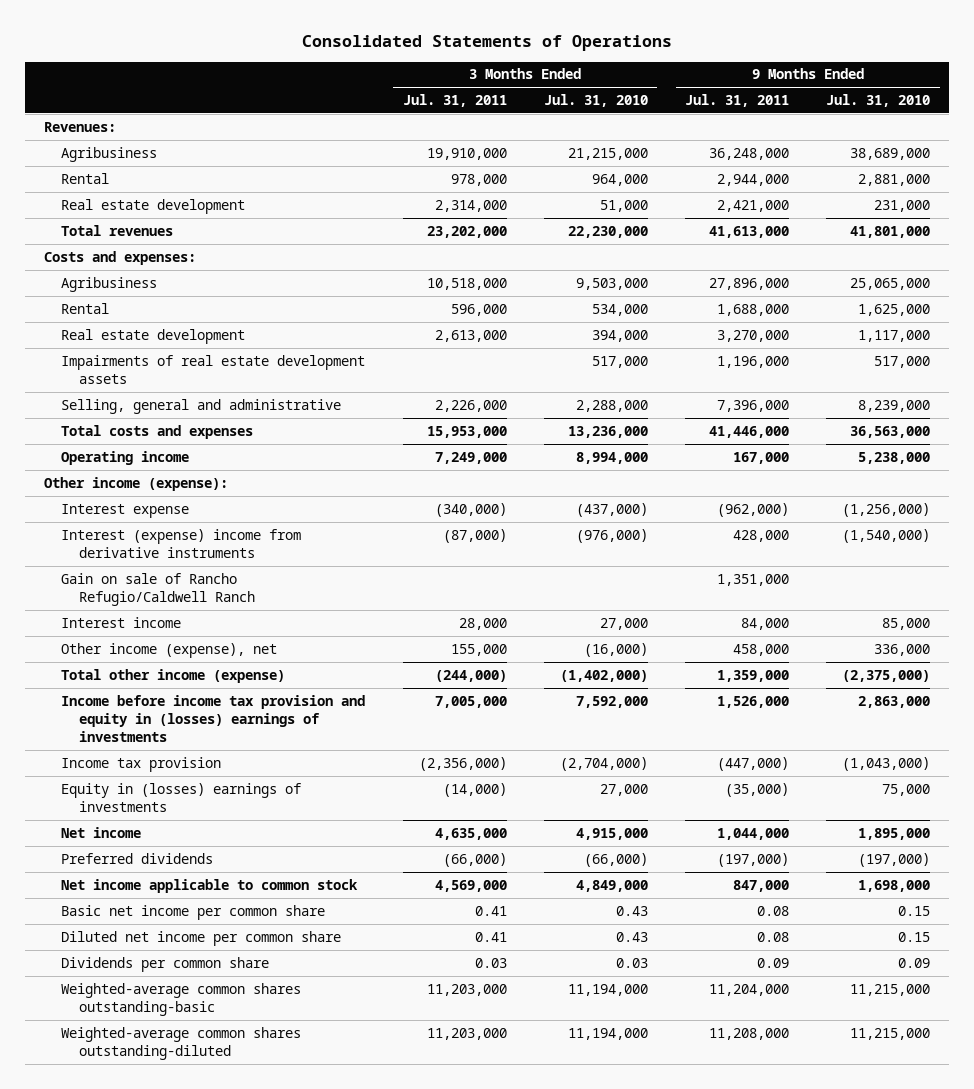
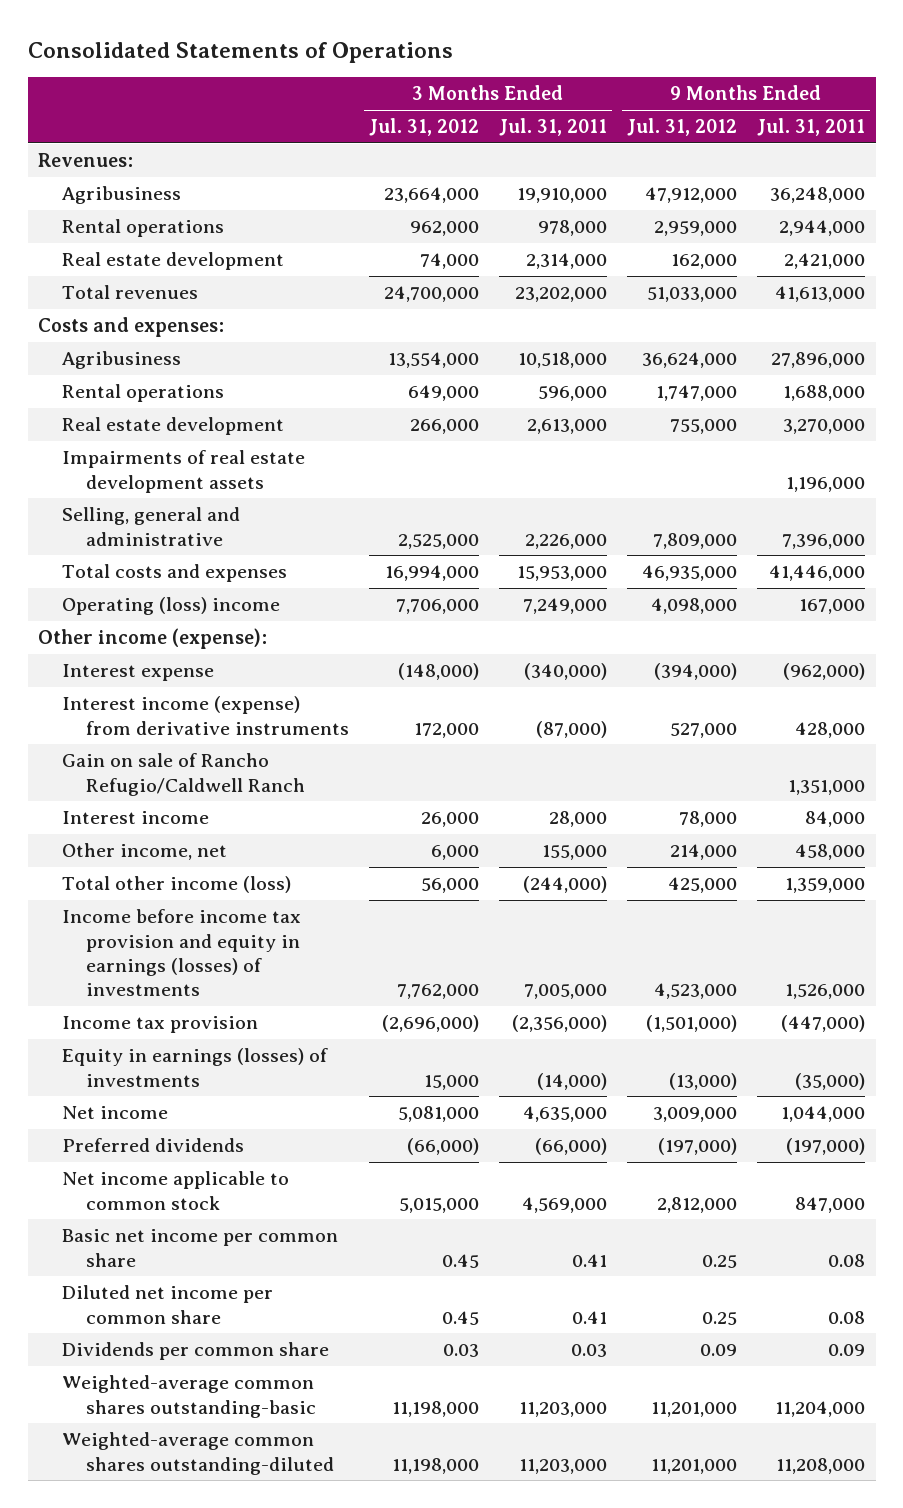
[543,94,648,108] Jul. 31, 2010 -> none
[826,94,931,108] Jul. 31, 2010 -> none
none -> [368,118,479,137] Jul. 31, 2012
none -> [627,118,738,137] Jul. 31, 2012
[61,172,110,184] Rental -> [61,219,224,238] Rental operations
[61,302,110,314] Rental -> [61,384,224,403] Rental operations
[61,450,190,465] Operating income -> [61,597,280,616] Operating (loss) income
[61,528,302,559] Interest (expense) income from derivative instruments -> [61,696,349,735] Interest income (expense) from derivative instruments
[61,642,278,658] Other income (expense), net -> [61,843,227,861] Other income, net
[61,668,286,683] Total other income (expense) -> [61,876,291,894] Total other income (loss)
[61,694,366,743] Income before income tax provision and equity in (losses) earnings of investments -> [61,909,301,997] Income before income tax provision and equity in earnings (losses) of investments
[61,782,302,813] Equity in (losses) earnings of investments -> [61,1048,328,1087] Equity in earnings (losses) of investments

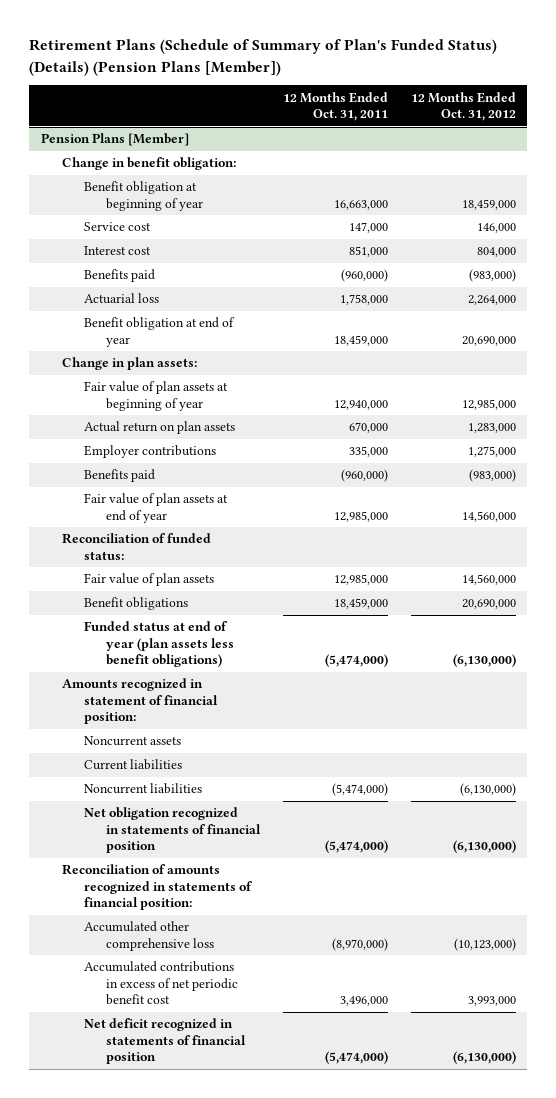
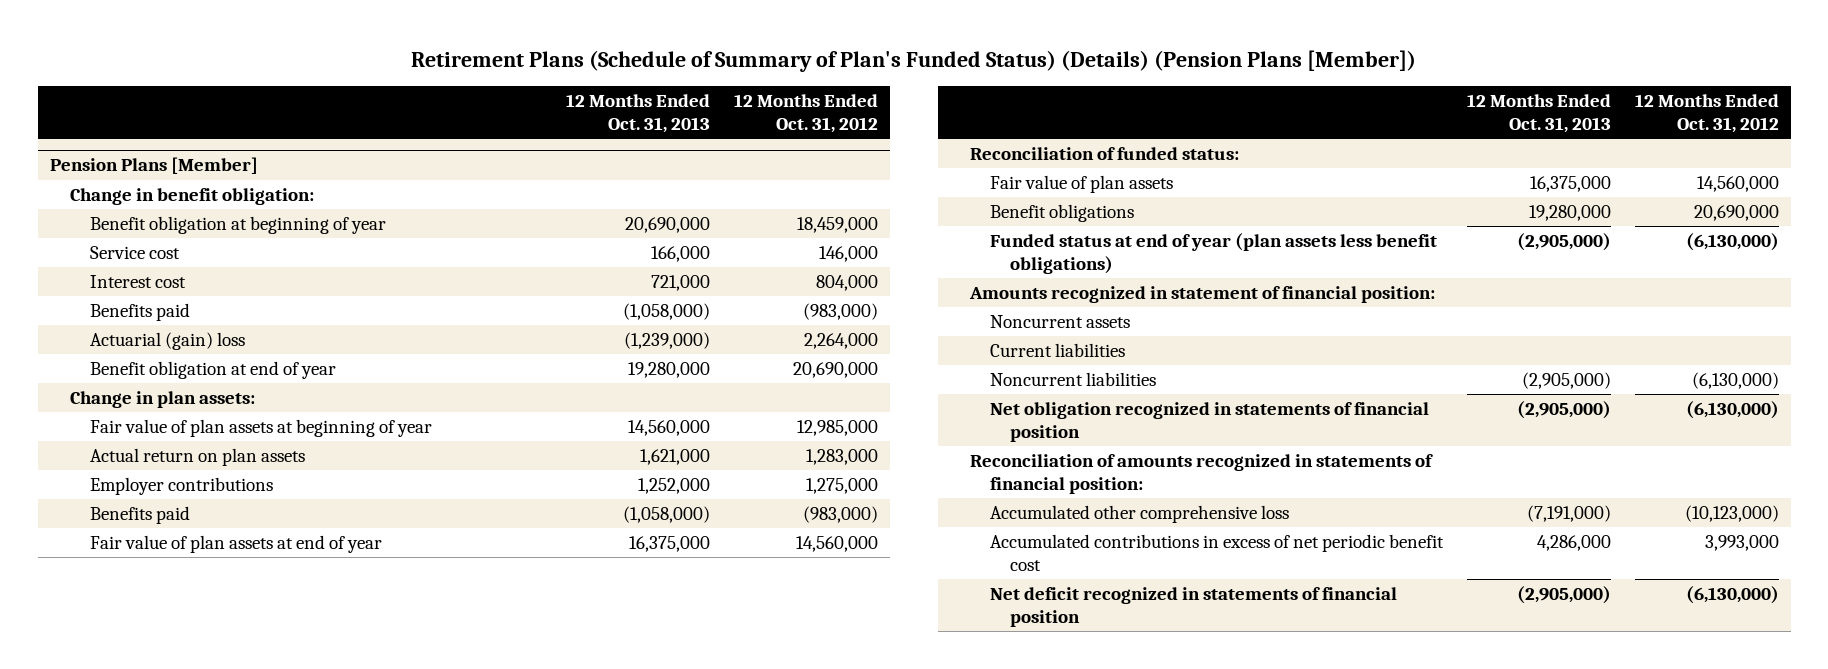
[282,91,388,122] 12 Months Ended Oct. 31, 2011 -> none
none -> [566,94,711,133] 12 Months Ended Oct. 31, 2013
[84,293,160,305] Actuarial loss -> [89,332,245,351] Actuarial (gain) loss

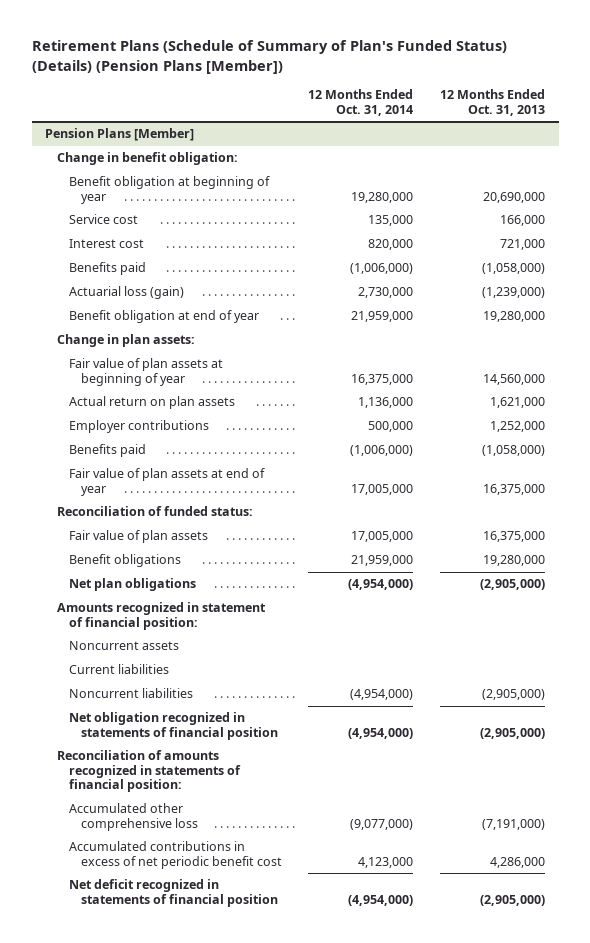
[734,94,879,133] 12 Months Ended Oct. 31, 2012 -> none
none -> [308,89,414,116] 12 Months Ended Oct. 31, 2014
[89,332,245,351] Actuarial (gain) loss -> [68,286,184,300] Actuarial loss (gain)
[989,233,1437,274] Funded status at end of year (plan assets less benefit obligations) -> [68,578,196,592] Net plan obligations

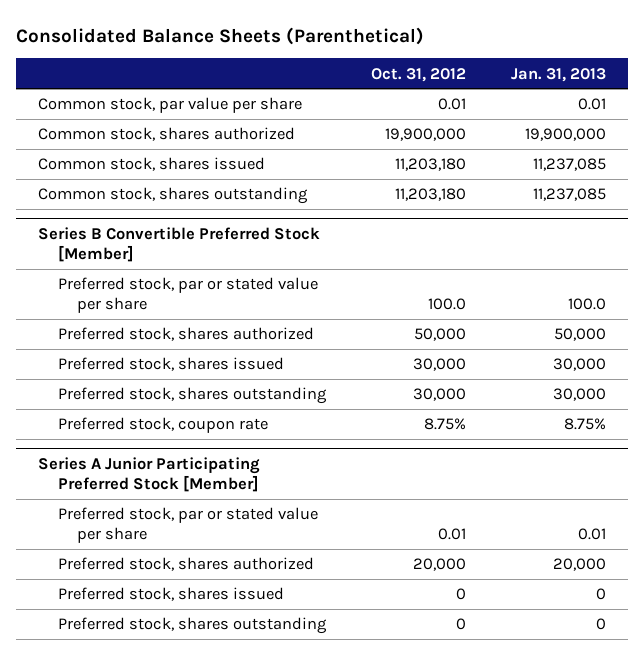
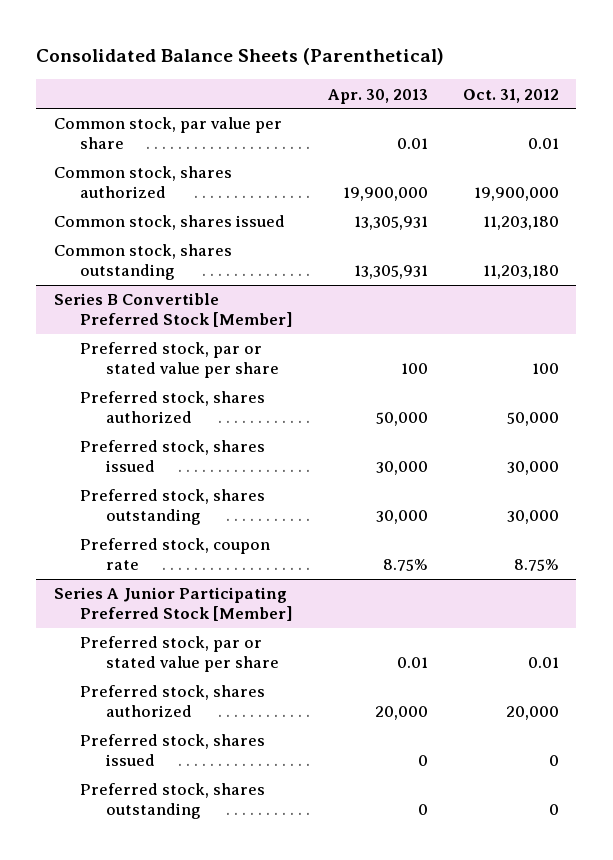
[510,67,606,82] Jan. 31, 2013 -> none
none -> [327,88,428,104] Apr. 30, 2013
[427,298,466,311] 100.0 -> [531,363,559,375] 100

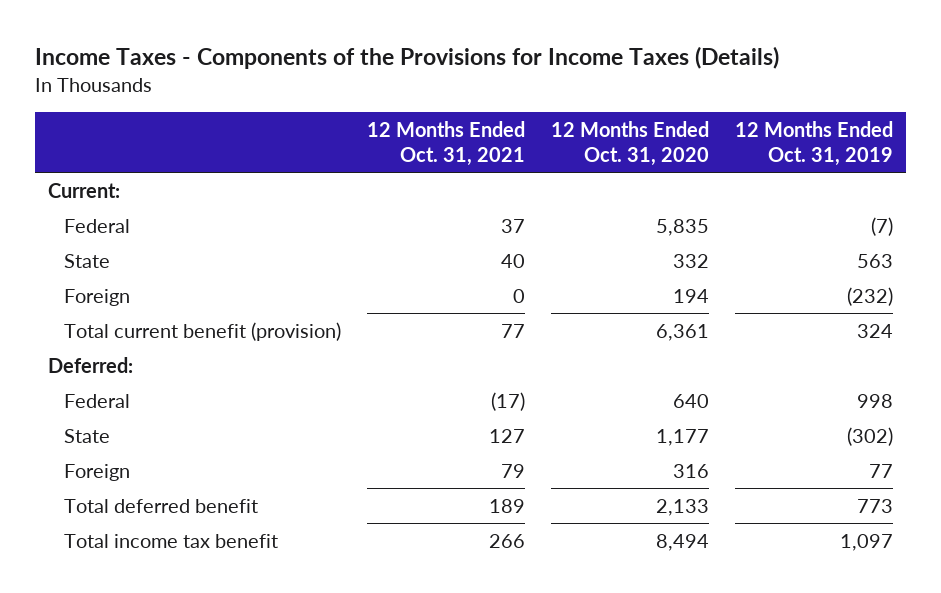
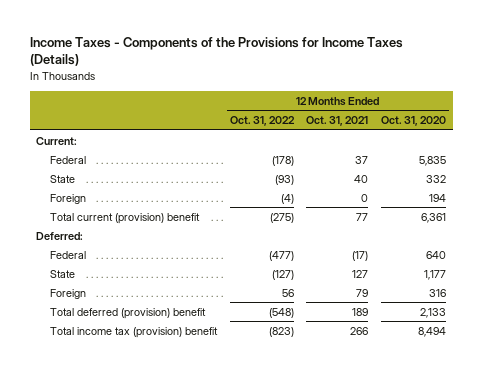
[734,120,893,167] 12 Months Ended Oct. 31, 2019 -> none
none -> [229,115,295,126] Oct. 31, 2022
[63,321,341,341] Total current benefit (provision) -> [50,212,201,224] Total current (provision) benefit
[63,498,258,513] Total deferred benefit -> [50,307,207,319] Total deferred (provision) benefit
[63,533,278,548] Total income tax benefit -> [50,326,219,338] Total income tax (provision) benefit

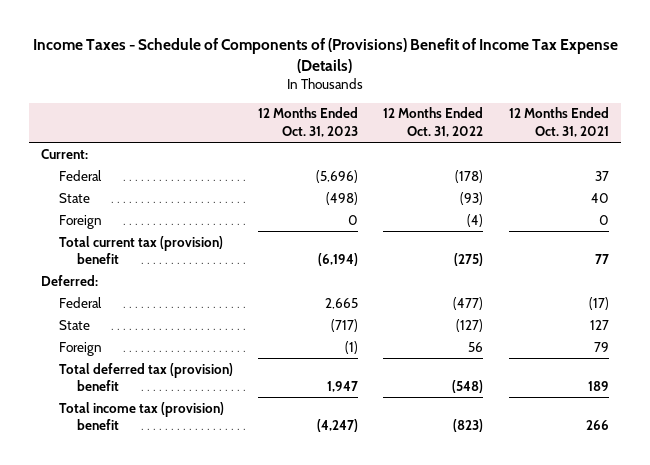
[29,37,403,67] Income Taxes - Components of the Provisions for Income Taxes (Details) -> [32,37,618,73] Income Taxes - Schedule of Components of (Provisions) Benefit of Income Tax Expense (Details)
[381,115,447,126] Oct. 31, 2020 -> none
none -> [258,107,359,138] 12 Months Ended Oct. 31, 2023
[50,212,201,224] Total current (provision) benefit -> [59,235,224,265] Total current tax (provision) benefit
[50,307,207,319] Total deferred (provision) benefit -> [59,362,234,392] Total deferred tax (provision) benefit

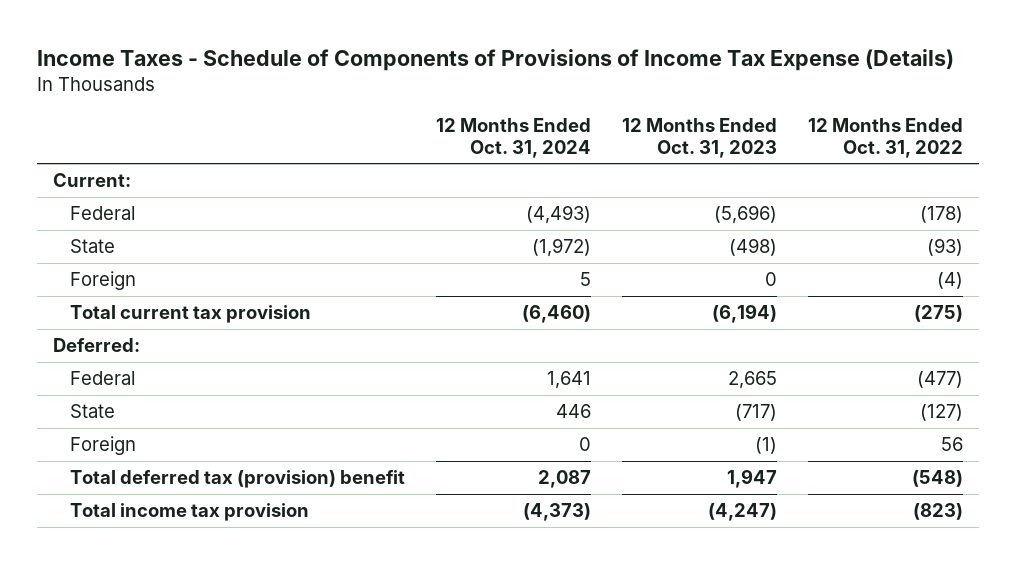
[32,37,618,73] Income Taxes - Schedule of Components of (Provisions) Benefit of Income Tax Expense (Details) -> [37,48,955,71] Income Taxes - Schedule of Components of Provisions of Income Tax Expense (Details)
[508,107,609,138] 12 Months Ended Oct. 31, 2021 -> none
none -> [435,118,591,158] 12 Months Ended Oct. 31, 2024
[59,235,224,265] Total current tax (provision) benefit -> [69,305,311,324] Total current tax provision
[59,401,225,431] Total income tax (provision) benefit -> [69,503,309,522] Total income tax provision

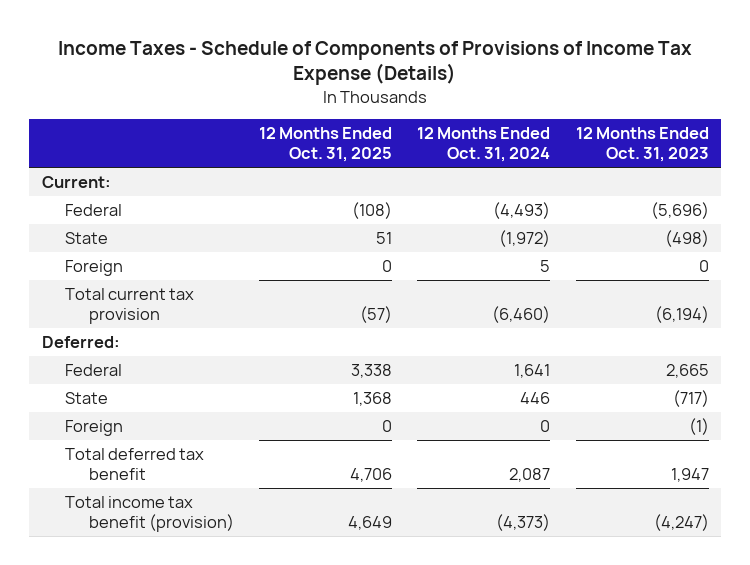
[808,118,964,158] 12 Months Ended Oct. 31, 2022 -> none
none -> [259,126,393,163] 12 Months Ended Oct. 31, 2025
[69,470,405,489] Total deferred tax (provision) benefit -> [65,447,205,481] Total deferred tax benefit
[69,503,309,522] Total income tax provision -> [65,495,235,533] Total income tax benefit (provision)

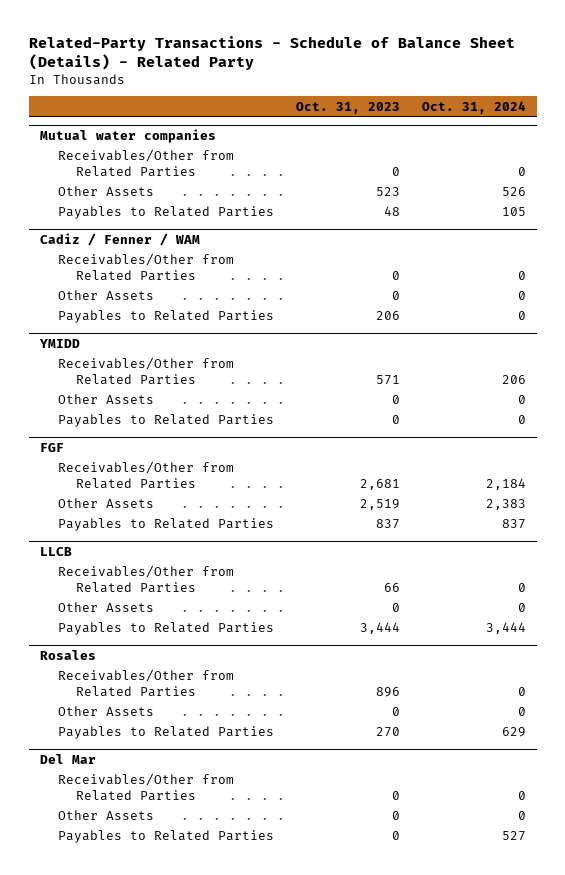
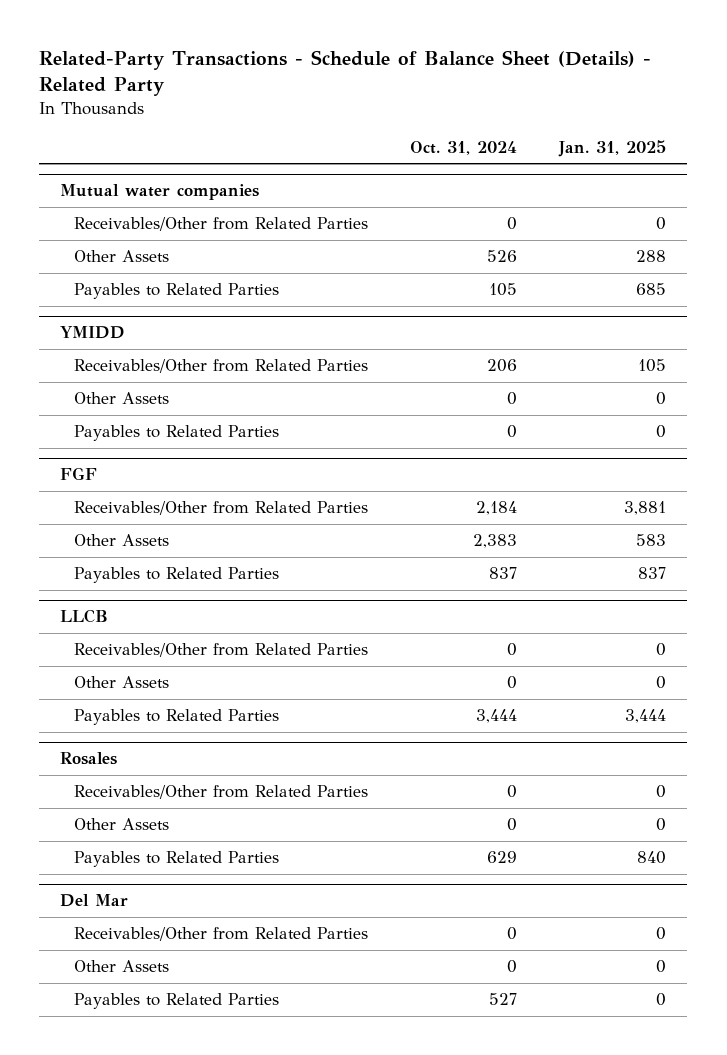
[295,101,400,114] Oct. 31, 2023 -> none
none -> [558,139,667,157] Jan. 31, 2025
[39,233,200,247] Cadiz / Fenner / WAM -> none
[57,253,234,282] Receivables/Other from Related Parties -> none
[57,290,154,301] Other Assets -> none
[57,310,274,324] Payables to Related Parties -> none

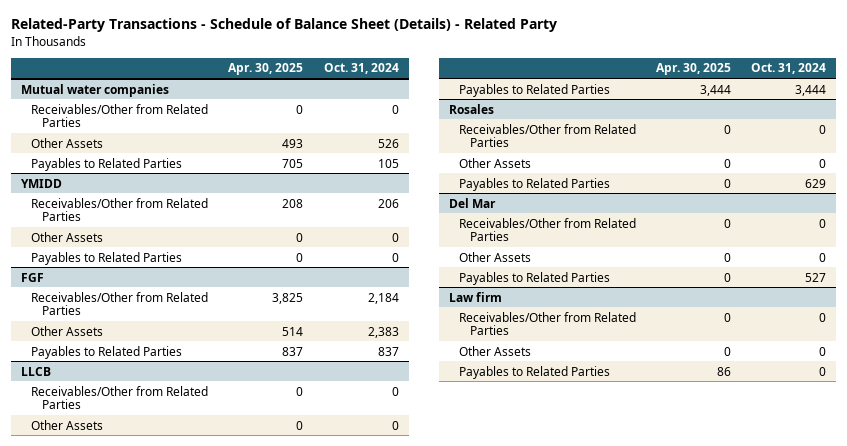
[558,139,667,157] Jan. 31, 2025 -> none
none -> [228,63,304,76] Apr. 30, 2025
none -> [448,291,502,302] Law firm
none -> [459,311,637,336] Receivables/Other from Related Parties
none -> [459,345,532,356] Other Assets
none -> [459,365,611,379] Payables to Related Parties

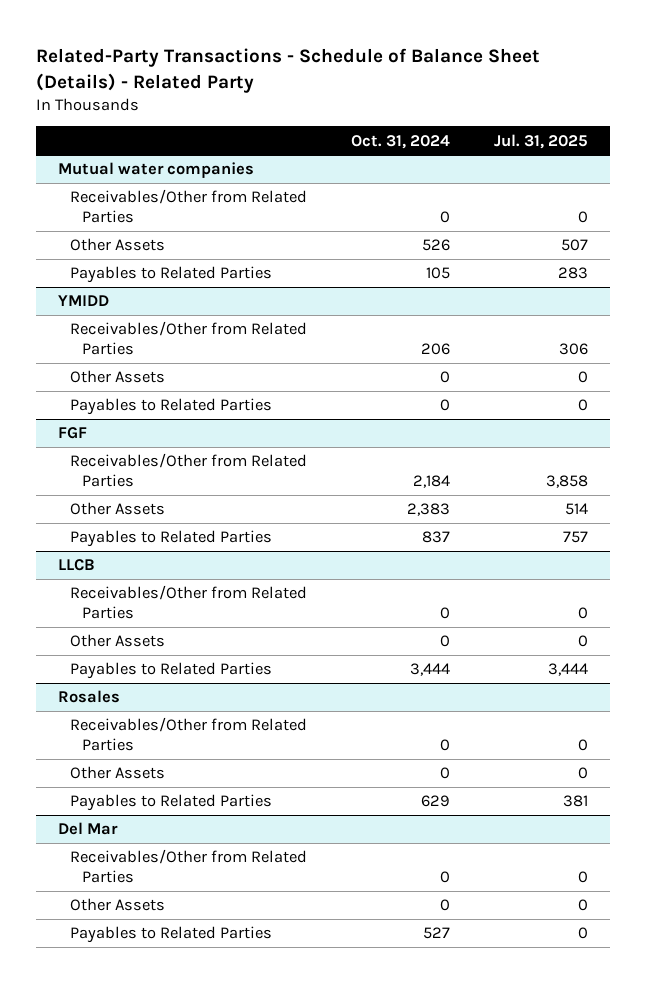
[228,63,304,76] Apr. 30, 2025 -> none
none -> [493,133,588,149] Jul. 31, 2025
[448,291,502,302] Law firm -> none
[459,311,637,336] Receivables/Other from Related Parties -> none
[459,345,532,356] Other Assets -> none
[459,365,611,379] Payables to Related Parties -> none

